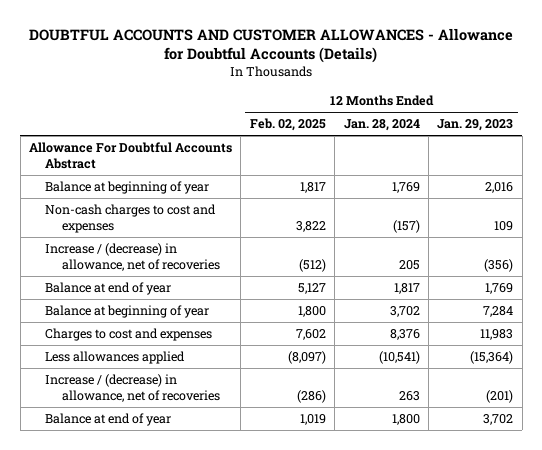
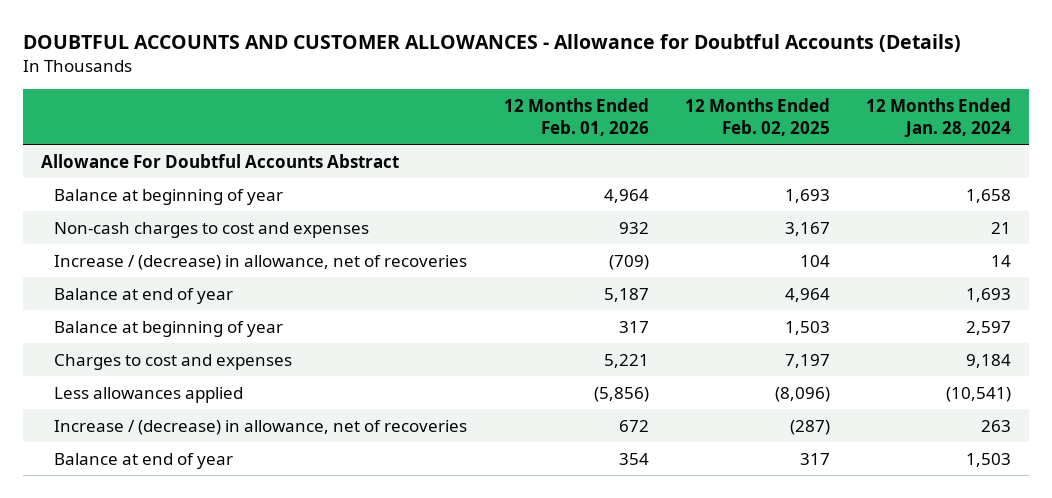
[437,119,514,132] Jan. 29, 2023 -> none
none -> [503,97,649,136] 12 Months Ended Feb. 01, 2026
[299,182,326,194] 1,817 -> [785,188,831,203] 1,693
[391,182,420,194] 1,769 -> [966,188,1012,203] 1,658
[295,220,326,232] 3,822 -> [785,221,831,236] 3,167
[392,219,420,233] (157) -> [991,221,1012,234] 21
[298,258,326,272] (512) -> [800,254,831,267] 104
[398,259,420,270] 205 -> [991,254,1012,267] 14
[297,283,326,295] 5,127 -> [785,287,831,302] 4,964
[393,283,420,295] 1,817 -> [966,287,1012,302] 1,693
[297,306,326,318] 1,800 -> [785,320,831,335] 1,503
[389,306,420,318] 3,702 -> [966,320,1012,335] 2,597
[295,329,326,341] 7,602 -> [785,353,831,368] 7,197
[389,329,420,341] 8,376 -> [966,353,1012,368] 9,184
[287,351,326,365] (8,097) -> [775,386,831,402] (8,096)
[296,389,326,403] (286) -> [790,419,831,435] (287)
[299,414,326,426] 1,019 -> [800,452,831,465] 317
[391,414,420,426] 1,800 -> [966,452,1012,467] 1,503

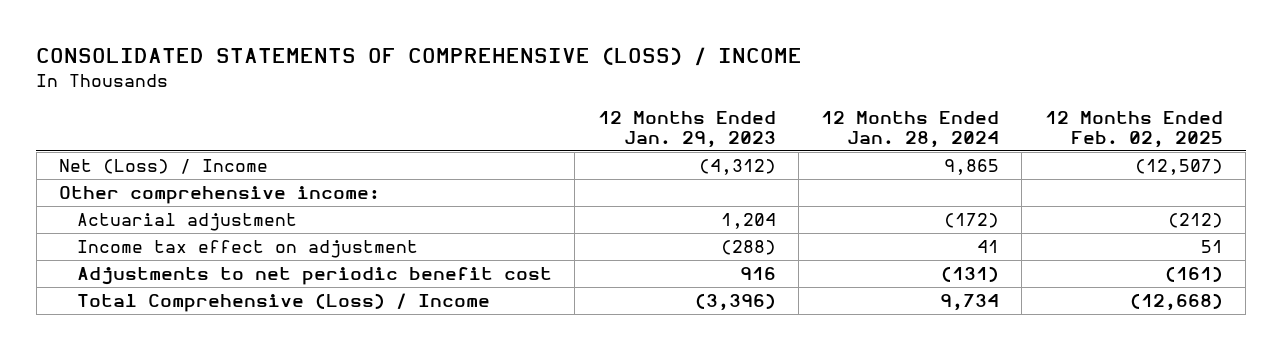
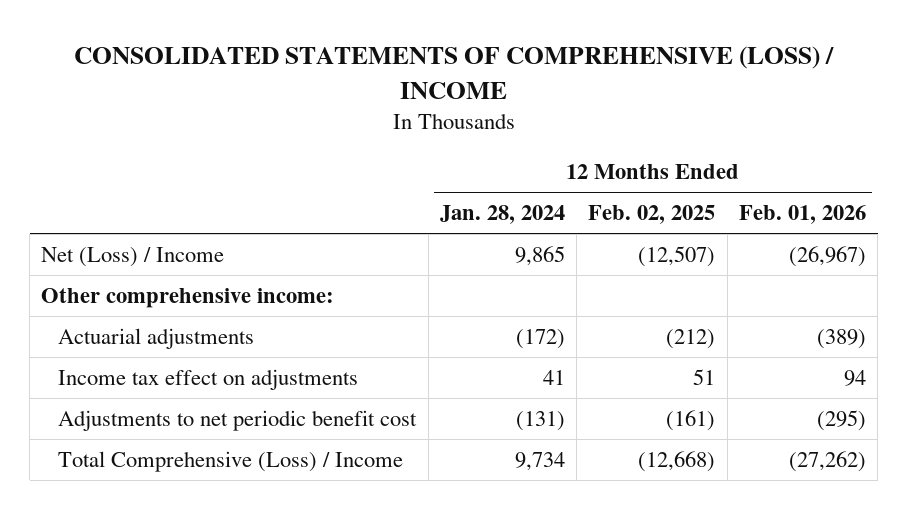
[597,110,776,148] 12 Months Ended Jan. 29, 2023 -> none
none -> [738,205,866,225] Feb. 01, 2026
[76,213,297,232] Actuarial adjustment -> [58,327,255,349] Actuarial adjustments
[76,240,418,259] Income tax effect on adjustment -> [58,368,359,390] Income tax effect on adjustments

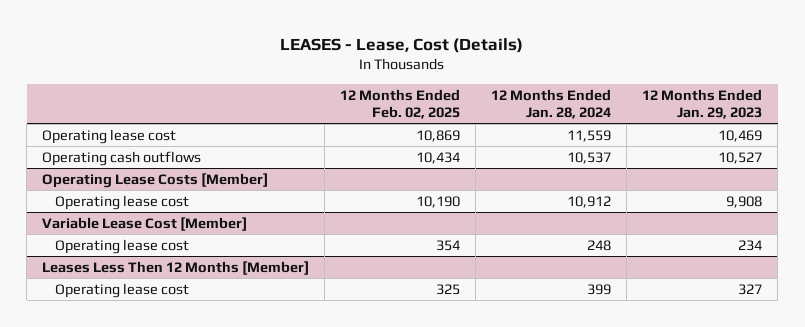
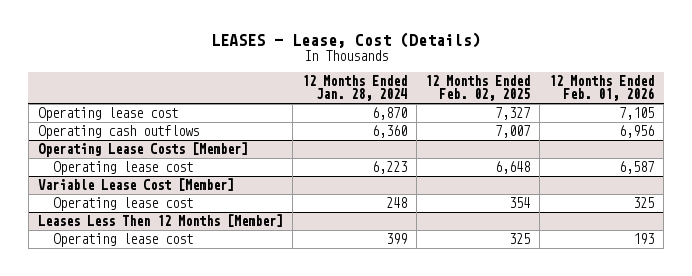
[642,88,763,120] 12 Months Ended Jan. 29, 2023 -> none
none -> [549,75,655,102] 12 Months Ended Feb. 01, 2026
[416,129,461,142] 10,869 -> [495,107,531,121] 7,327
[567,129,612,142] 11,559 -> [371,107,407,121] 6,870
[416,151,461,164] 10,434 -> [495,125,531,139] 7,007
[567,151,612,164] 10,537 -> [371,125,407,139] 6,360
[416,195,461,208] 10,190 -> [495,161,531,175] 6,648
[567,195,612,208] 10,912 -> [371,161,407,175] 6,223

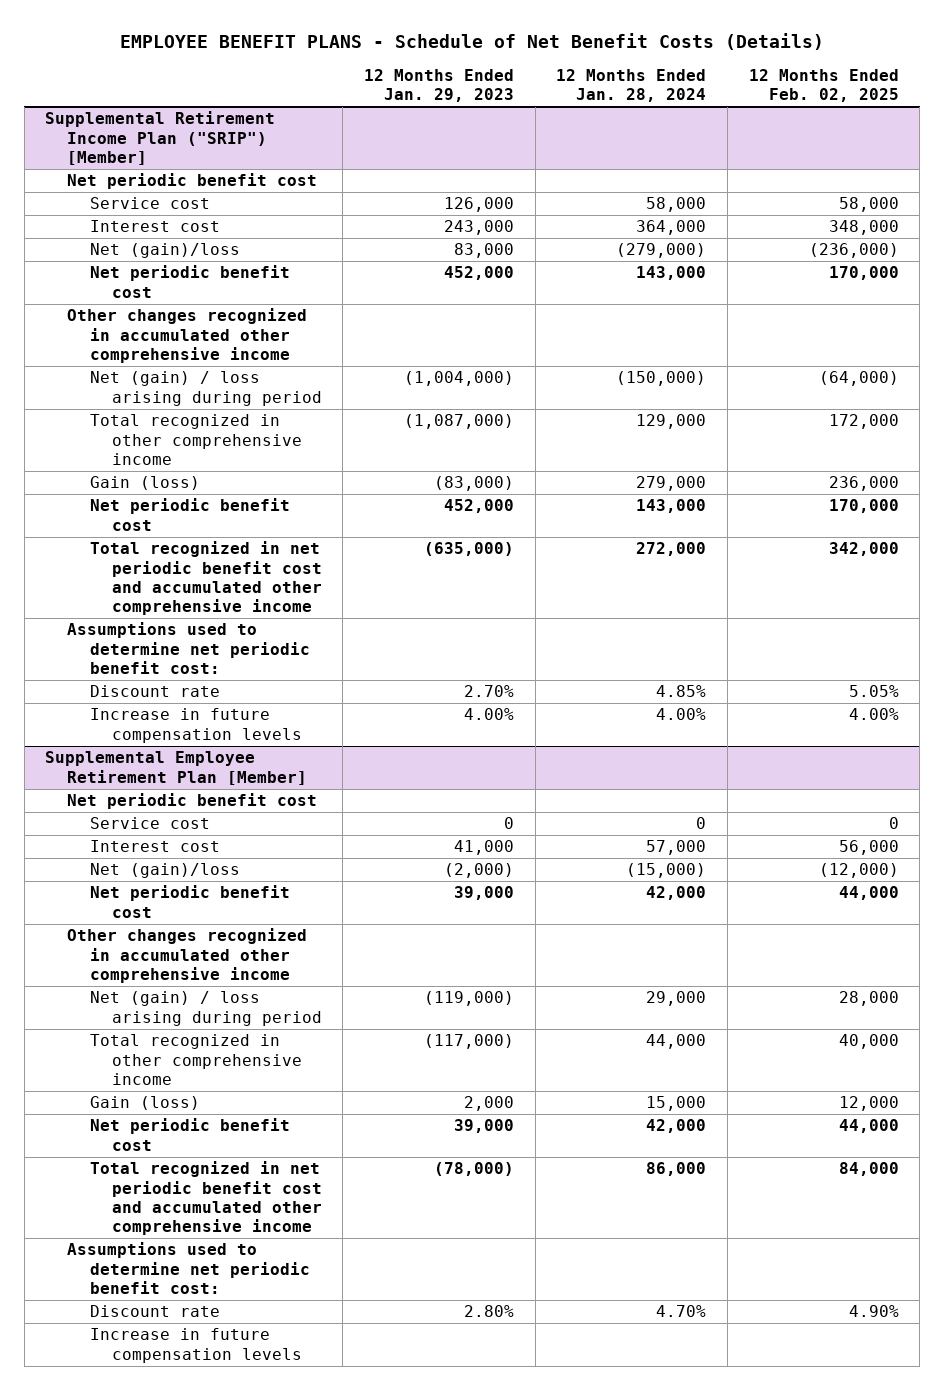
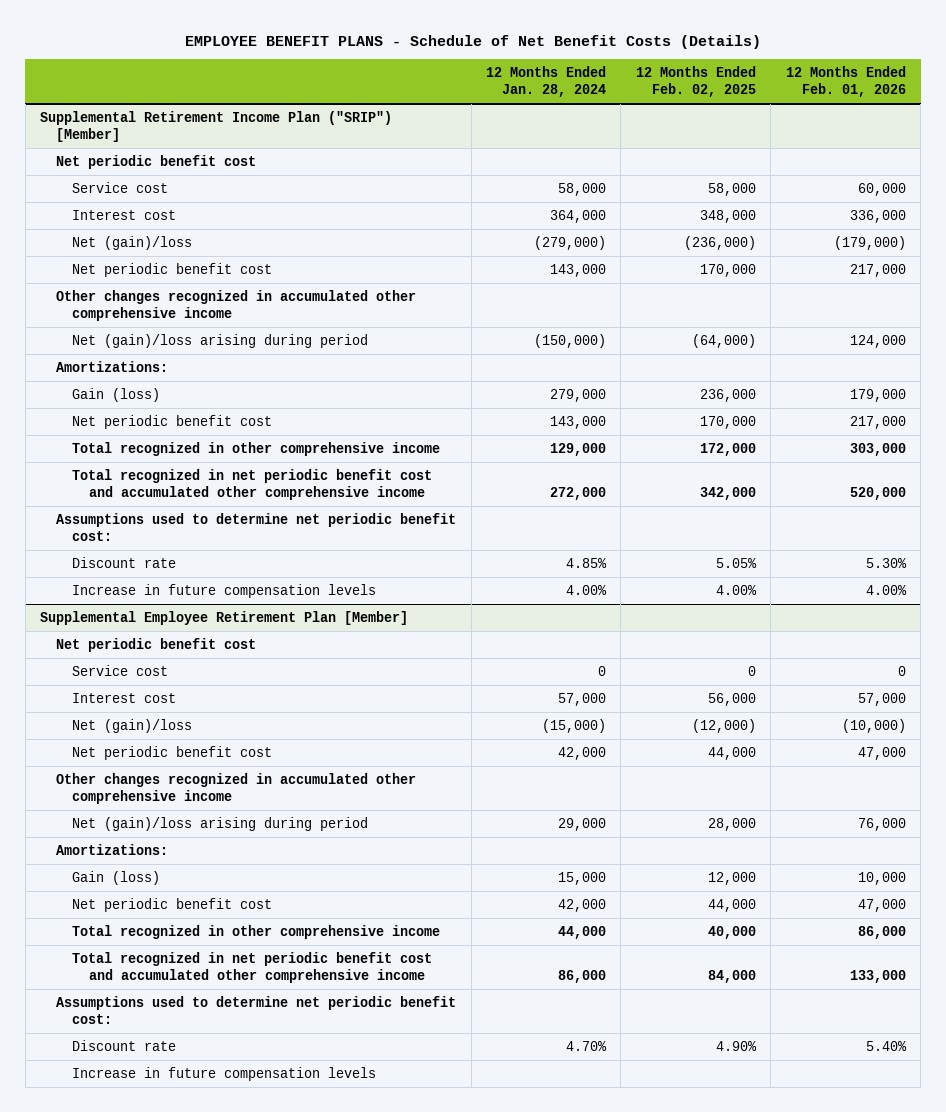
[363,69,514,103] 12 Months Ended Jan. 29, 2023 -> none
none -> [785,65,906,98] 12 Months Ended Feb. 01, 2026
[89,371,322,406] Net (gain) / loss arising during period -> [72,333,369,348] Net (gain)/loss arising during period
none -> [56,360,169,372] Amortizations:
[89,414,302,465] Total recognized in other comprehensive income -> [72,441,441,456] Total recognized in other comprehensive income
[89,991,322,1026] Net (gain) / loss arising during period -> [72,816,369,831] Net (gain)/loss arising during period
none -> [56,843,169,855] Amortizations:
[89,1034,302,1085] Total recognized in other comprehensive income -> [72,924,441,939] Total recognized in other comprehensive income

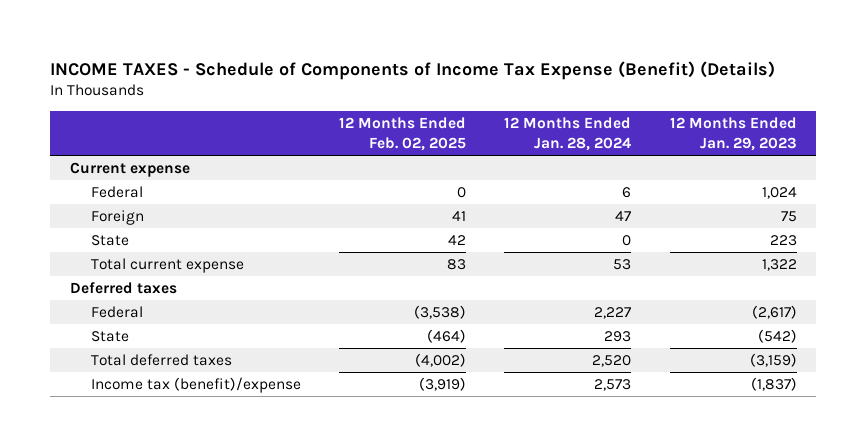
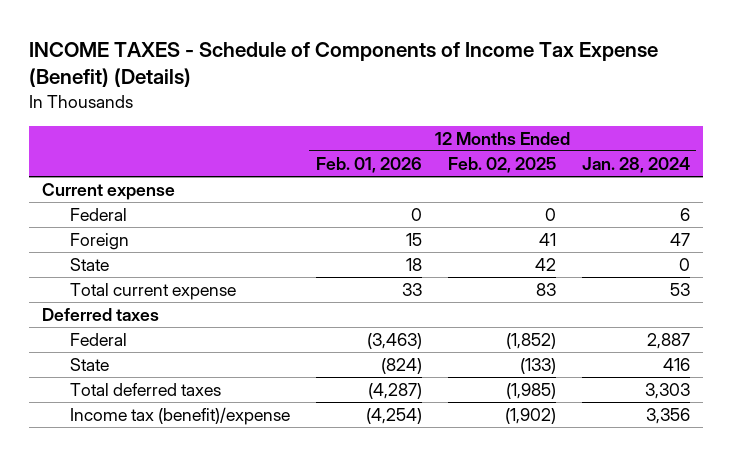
[669,116,797,152] 12 Months Ended Jan. 29, 2023 -> none
none -> [315,157,422,174] Feb. 01, 2026
[414,305,467,320] (3,538) -> [505,333,556,350] (1,852)
[594,307,632,320] 2,227 -> [646,333,690,350] 2,887
[427,329,467,344] (464) -> [519,358,556,375] (133)
[604,331,632,343] 293 -> [662,358,690,372] 416
[415,353,467,368] (4,002) -> [505,383,556,400] (1,985)
[592,355,632,368] 2,520 -> [644,383,690,400] 3,303
[419,377,467,392] (3,919) -> [504,408,556,425] (1,902)
[594,379,632,392] 2,573 -> [645,408,690,425] 3,356

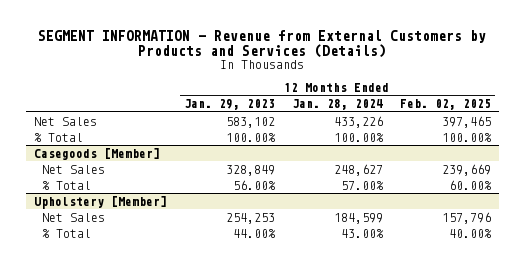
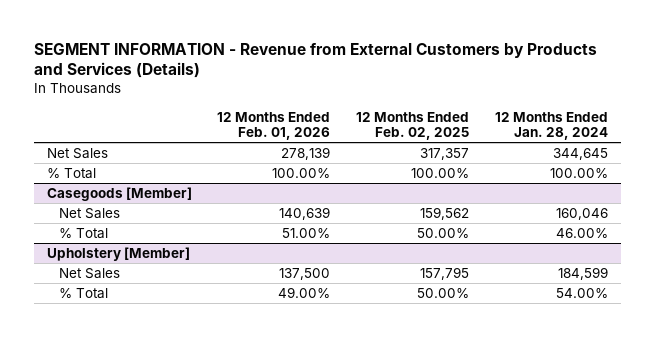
[183,99,275,111] Jan. 29, 2023 -> none
none -> [217,111,331,141] 12 Months Ended Feb. 01, 2026
[333,115,383,128] 433,226 -> [552,147,608,160] 344,645
[441,115,491,128] 397,465 -> [420,147,470,160] 317,357
[333,163,383,176] 248,627 -> [555,207,608,220] 160,046
[441,163,491,176] 239,669 -> [420,206,470,220] 159,562
[340,180,384,190] 57.00% -> [555,227,608,238] 46.00%
[448,179,492,190] 60.00% -> [417,227,470,238] 50.00%
[441,211,491,224] 157,796 -> [420,266,470,280] 157,795
[340,228,384,238] 43.00% -> [555,287,608,298] 54.00%
[448,228,492,238] 40.00% -> [417,287,470,298] 50.00%

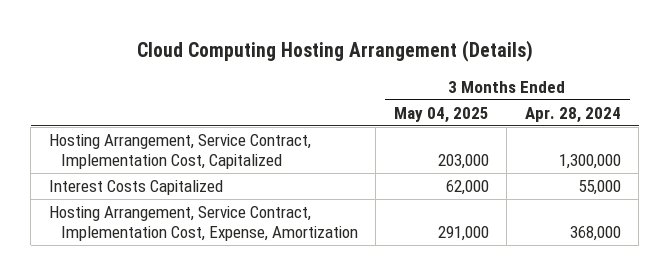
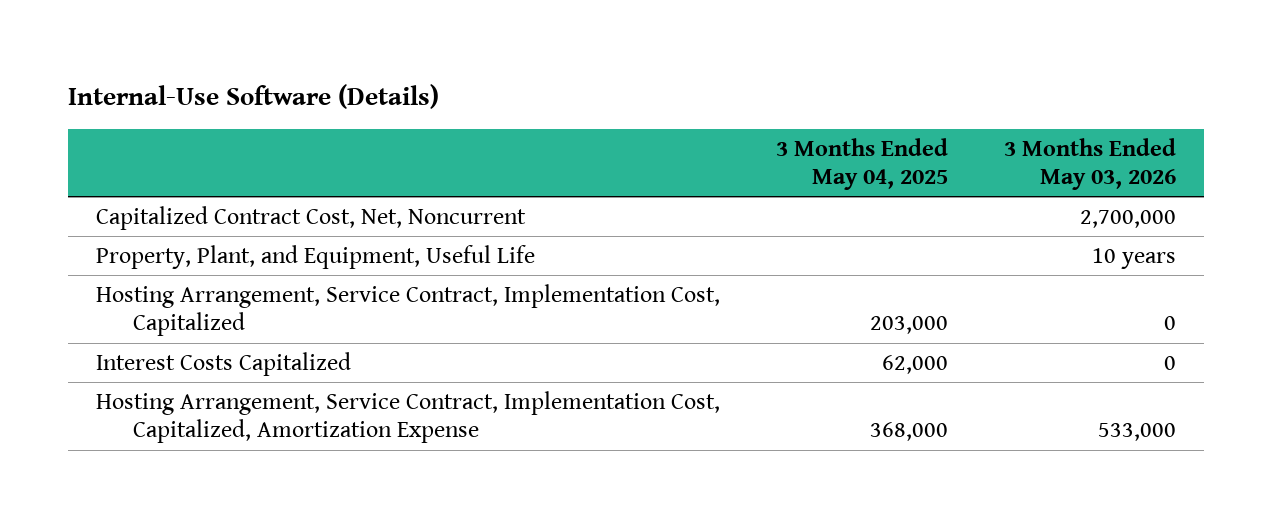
[136,39,533,62] Cloud Computing Hosting Arrangement (Details) -> [68,84,440,110] Internal-Use Software (Details)
[524,106,621,123] Apr. 28, 2024 -> none
none -> [1003,137,1176,190] 3 Months Ended May 03, 2026
none -> [96,205,527,230] Capitalized Contract Cost, Net, Noncurrent
none -> [96,244,536,269] Property, Plant, and Equipment, Useful Life
[48,206,358,241] Hosting Arrangement, Service Contract, Implementation Cost, Expense, Amortization -> [96,390,721,444] Hosting Arrangement, Service Contract, Implementation Cost, Capitalized, Amortization Expense
[437,225,489,241] 291,000 -> [870,422,949,442] 368,000

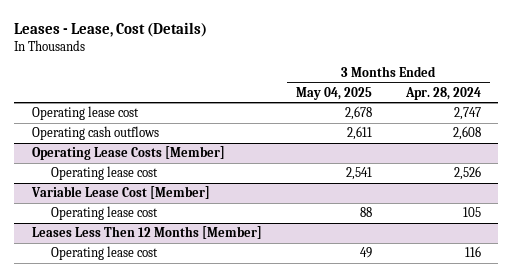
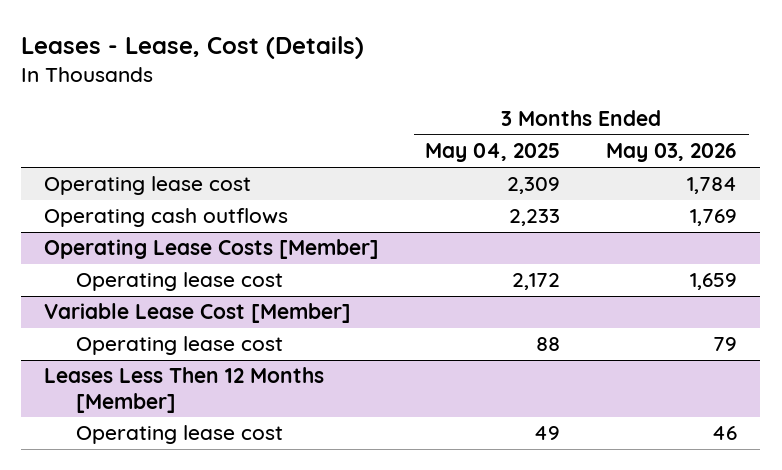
[405,86,482,100] Apr. 28, 2024 -> none
none -> [606,143,738,163] May 03, 2026
[344,106,372,121] 2,678 -> [507,177,561,195] 2,309
[346,126,372,141] 2,611 -> [509,209,561,227] 2,233
[345,167,372,181] 2,541 -> [512,273,561,291] 2,172

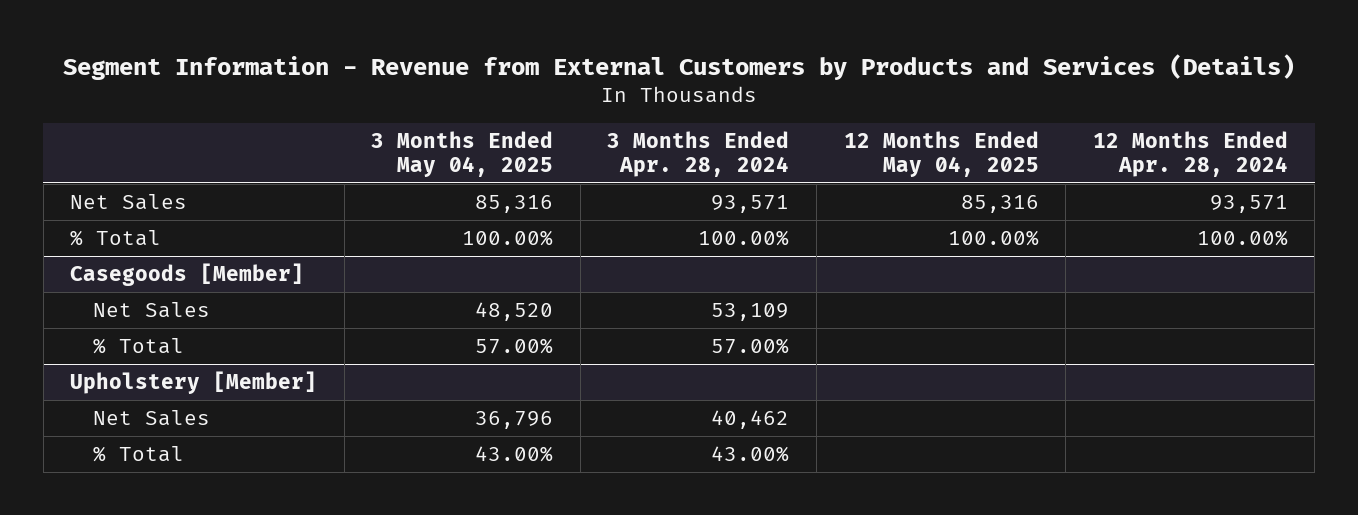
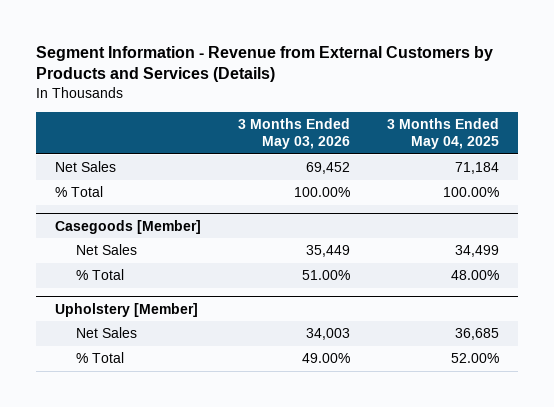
[607,130,790,177] 3 Months Ended Apr. 28, 2024 -> none
[843,130,1039,177] 12 Months Ended May 04, 2025 -> none
[1092,130,1288,177] 12 Months Ended Apr. 28, 2024 -> none
none -> [238,118,351,150] 3 Months Ended May 03, 2026
[475,195,554,214] 85,316 -> [455,162,500,175] 71,184
[475,302,554,322] 48,520 -> [455,245,500,258] 34,499
[475,338,554,355] 57.00% -> [451,270,500,281] 48.00%
[475,411,554,430] 36,796 -> [455,328,500,341] 36,685
[475,446,554,463] 43.00% -> [451,353,500,364] 52.00%

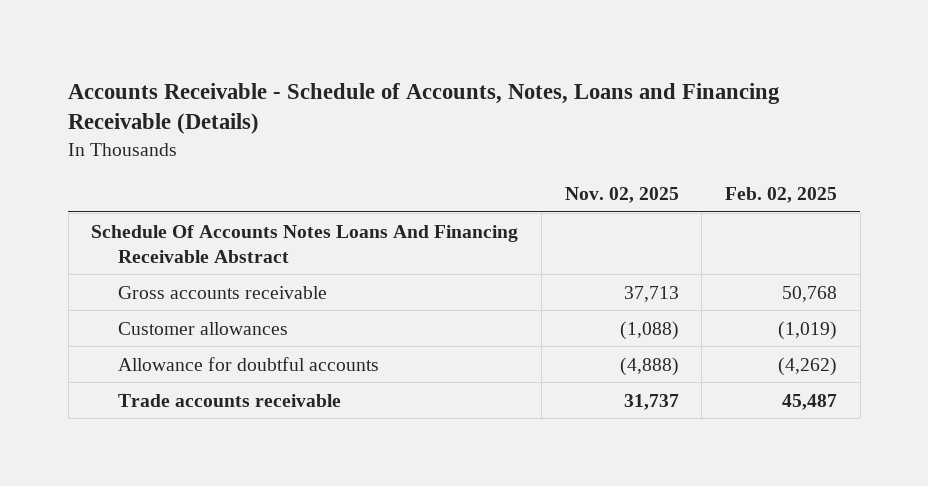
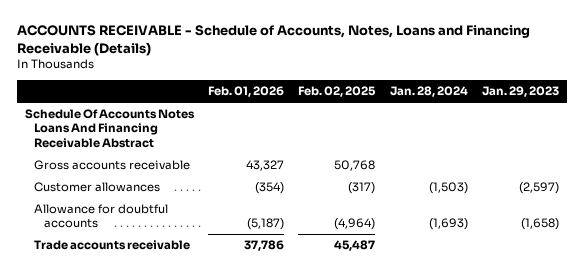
[68,82,781,135] Accounts Receivable - Schedule of Accounts, Notes, Loans and Financing Receivable (Details) -> [17,25,531,56] ACCOUNTS RECEIVABLE - Schedule of Accounts, Notes, Loans and Financing Receivable (Details)
[564,187,679,204] Nov. 02, 2025 -> none
none -> [207,86,284,98] Feb. 01, 2026
none -> [389,86,468,98] Jan. 28, 2024
none -> [482,86,560,98] Jan. 29, 2023
[778,320,838,340] (1,019) -> [348,182,376,195] (317)
[778,356,838,376] (4,262) -> [334,218,376,231] (4,964)

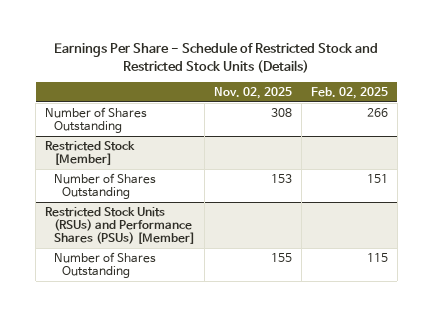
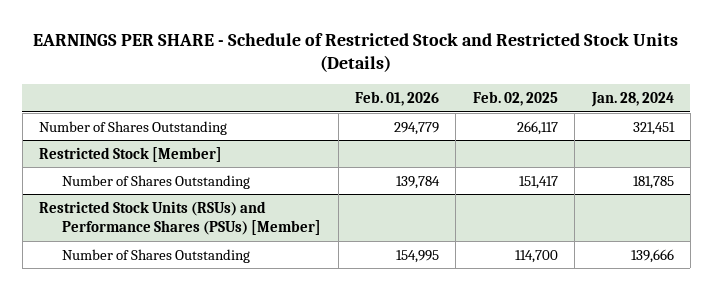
[54,42,379,73] Earnings Per Share - Schedule of Restricted Stock and Restricted Stock Units (Details) -> [33,32,679,73] EARNINGS PER SHARE - Schedule of Restricted Stock and Restricted Stock Units (Details)
[213,87,292,100] Nov. 02, 2025 -> none
none -> [355,91,440,107] Feb. 01, 2026
none -> [590,92,674,108] Jan. 28, 2024
[366,107,388,117] 266 -> [516,120,558,135] 266,117
[366,173,388,183] 151 -> [518,175,558,189] 151,417
[366,252,388,262] 115 -> [514,249,558,263] 114,700

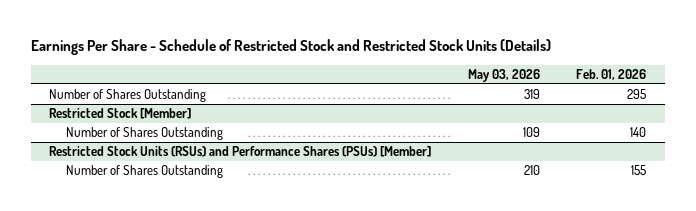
[33,32,679,73] EARNINGS PER SHARE - Schedule of Restricted Stock and Restricted Stock Units (Details) -> [31,39,552,56] Earnings Per Share - Schedule of Restricted Stock and Restricted Stock Units (Details)
[472,91,558,107] Feb. 02, 2025 -> none
[590,92,674,108] Jan. 28, 2024 -> none
none -> [467,69,540,83] May 03, 2026
[394,121,440,135] 294,779 -> [627,89,647,100] 295
[396,175,441,189] 139,784 -> [630,127,647,138] 140
[396,249,440,263] 154,995 -> [631,165,647,176] 155

